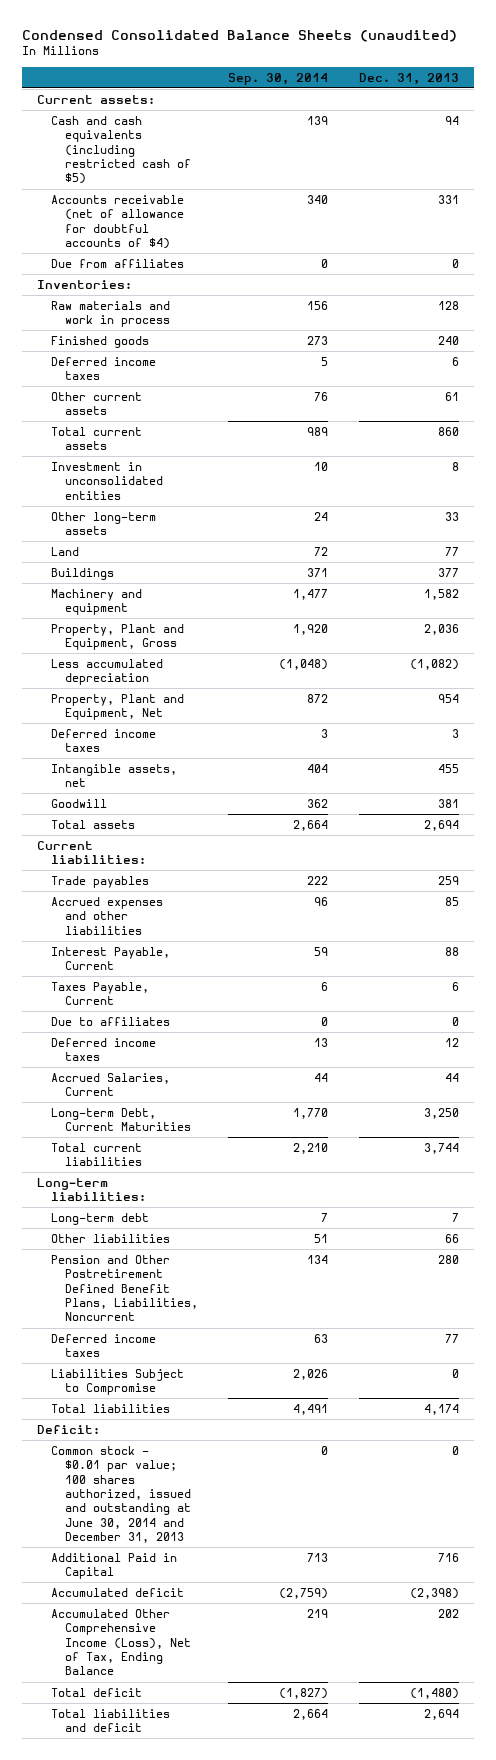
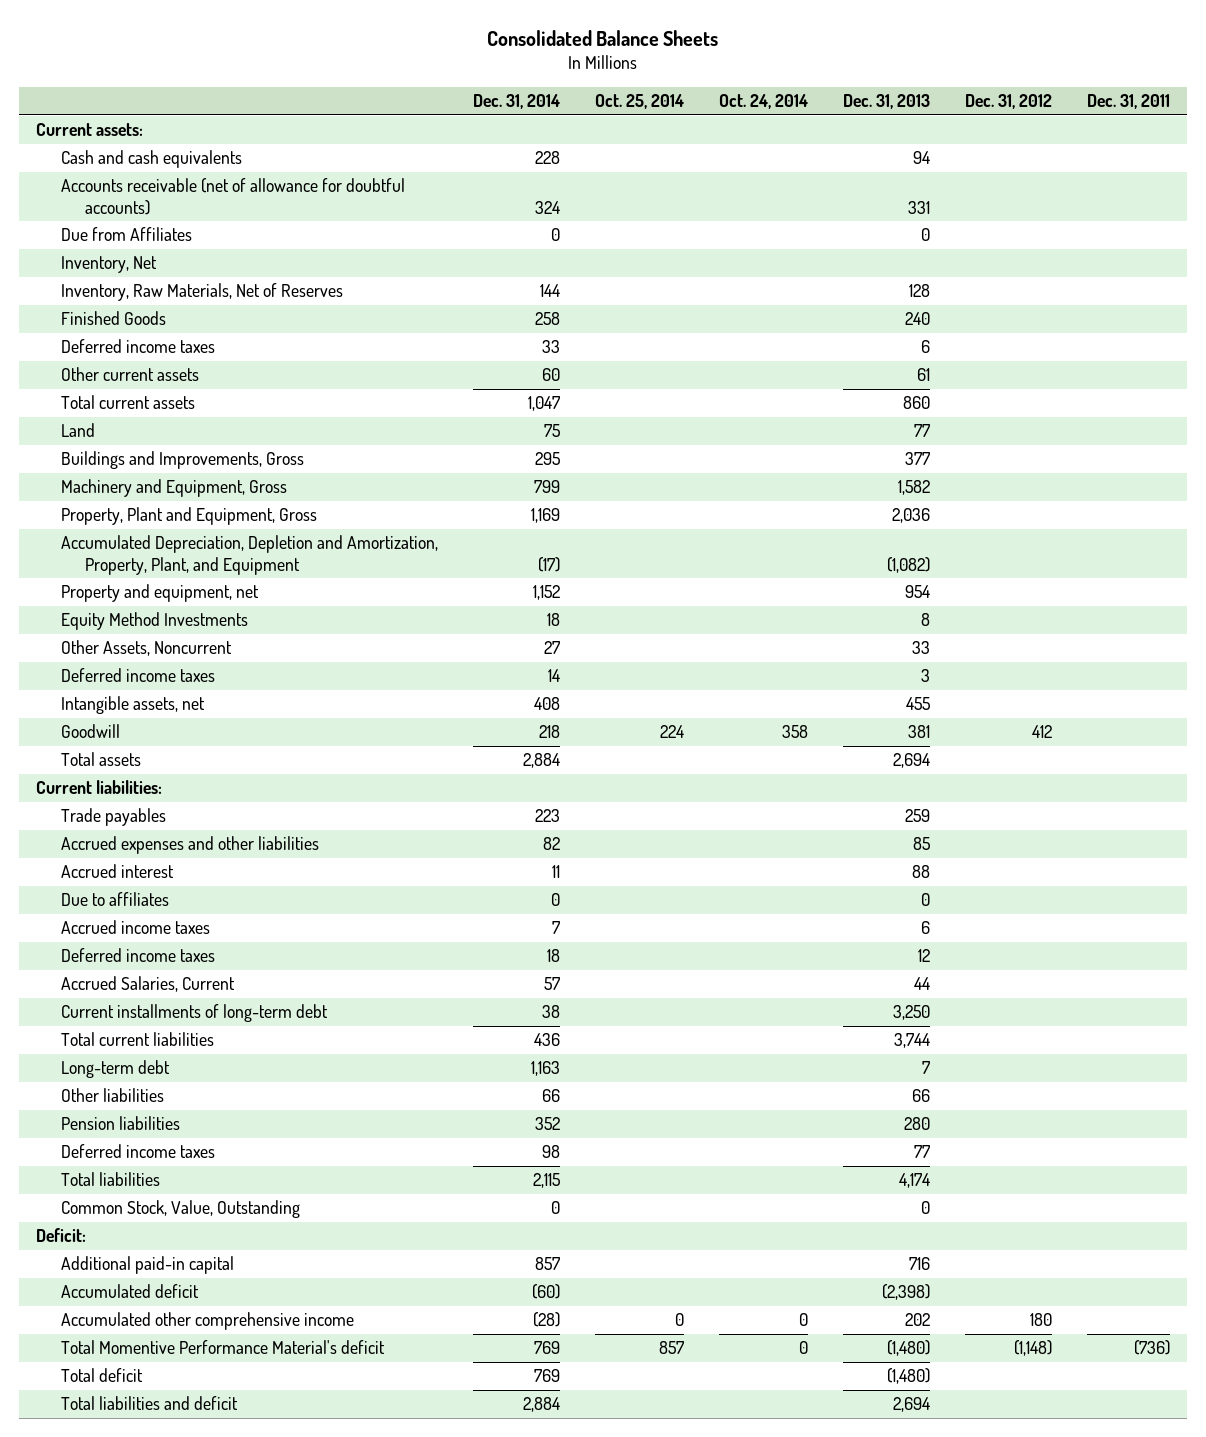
[22,29,458,42] Condensed Consolidated Balance Sheets (unaudited) -> [486,29,718,46] Consolidated Balance Sheets
[228,72,329,85] Sep. 30, 2014 -> none
none -> [472,93,560,109] Dec. 31, 2014
none -> [594,93,684,109] Oct. 25, 2014
none -> [718,93,808,109] Oct. 24, 2014
none -> [964,93,1052,109] Dec. 31, 2012
none -> [1086,93,1170,109] Dec. 31, 2011
[37,279,133,289] Inventories: -> none
[51,115,192,185] Cash and cash equivalents (including restricted cash of $5) -> [60,150,242,169] Cash and cash equivalents
[51,194,185,250] Accounts receivable (net of allowance for doubtful accounts of $4) -> [60,178,405,215] Accounts receivable (net of allowance for doubtful accounts)
[51,258,185,268] Due from affiliates -> [60,227,192,242] Due from Affiliates
none -> [60,256,157,274] Inventory, Net
[51,300,171,328] Raw materials and work in process -> [60,283,343,302] Inventory, Raw Materials, Net of Reserves
[51,335,150,348] Finished goods -> [60,311,166,326] Finished Goods
[51,461,164,500] Investment in unconsolidated entities -> none
[51,511,157,536] Other long-term assets -> none
[51,567,115,580] Buildings -> [60,451,304,470] Buildings and Improvements, Gross
[51,588,143,616] Machinery and equipment -> [60,479,287,498] Machinery and Equipment, Gross
[51,658,164,686] Less accumulated depreciation -> [60,535,438,575] Accumulated Depreciation, Depletion and Amortization, Property, Plant, and Equipment
[51,693,185,721] Property, Plant and Equipment, Net -> [60,584,259,603] Property and equipment, net
none -> [60,612,248,631] Equity Method Investments
none -> [60,640,232,657] Other Assets, Noncurrent
[51,946,171,971] Interest Payable, Current -> none
[51,981,150,1006] Taxes Payable, Current -> none
none -> [60,864,174,879] Accrued interest
none -> [60,920,210,935] Accrued income taxes
[51,1107,192,1132] Long-term Debt, Current Maturities -> [60,1004,328,1023] Current installments of long-term debt
[37,1177,147,1202] Long-term liabilities: -> none
[51,1254,199,1322] Pension and Other Postretirement Defined Benefit Plans, Liabilities, Noncurrent -> none
none -> [60,1116,180,1131] Pension liabilities
[51,1368,185,1396] Liabilities Subject to Compromise -> none
none -> [60,1200,300,1219] Common Stock, Value, Outstanding
[51,1445,192,1544] Common stock - $0.01 par value; 100 shares authorized, issued and outstanding at June 30, 2014 and December 31, 2013 -> none
[51,1552,178,1580] Additional Paid in Capital -> [60,1256,234,1275] Additional paid-in capital
[51,1608,192,1676] Accumulated Other Comprehensive Income (Loss), Net of Tax, Ending Balance -> [60,1312,354,1331] Accumulated other comprehensive income
none -> [60,1340,385,1355] Total Momentive Performance Material's deficit

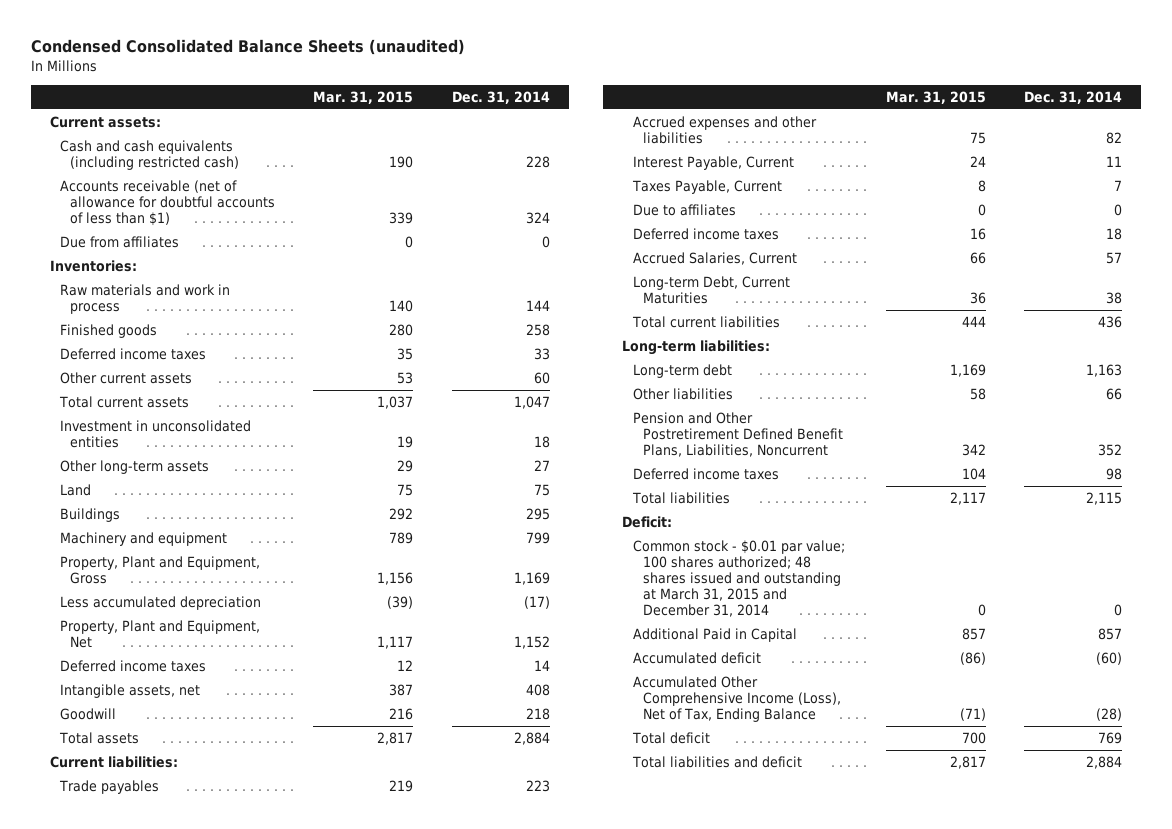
[486,29,718,46] Consolidated Balance Sheets -> [30,39,465,56] Condensed Consolidated Balance Sheets (unaudited)
[594,93,684,109] Oct. 25, 2014 -> none
[718,93,808,109] Oct. 24, 2014 -> none
[842,93,930,109] Dec. 31, 2013 -> none
[964,93,1052,109] Dec. 31, 2012 -> none
[1086,93,1170,109] Dec. 31, 2011 -> none
none -> [313,90,414,104] Mar. 31, 2015
[60,256,157,274] Inventory, Net -> none
[60,150,242,169] Cash and cash equivalents -> [59,140,240,171] Cash and cash equivalents (including restricted cash)
[60,178,405,215] Accounts receivable (net of allowance for doubtful accounts) -> [59,180,276,227] Accounts receivable (net of allowance for doubtful accounts of less than $1)
[60,227,192,242] Due from Affiliates -> [59,236,179,249] Due from affiliates
none -> [49,260,137,273] Inventories:
[60,283,343,302] Inventory, Raw Materials, Net of Reserves -> [59,284,230,315] Raw materials and work in process
[60,311,166,326] Finished Goods -> [59,324,157,339] Finished goods
none -> [59,420,251,449] Investment in unconsolidated entities
none -> [59,460,209,475] Other long-term assets
[60,451,304,470] Buildings and Improvements, Gross -> [59,508,120,523] Buildings
[60,479,287,498] Machinery and Equipment, Gross -> [59,532,227,547] Machinery and equipment
[60,612,248,631] Equity Method Investments -> none
[60,640,232,657] Other Assets, Noncurrent -> none
[60,535,438,575] Accumulated Depreciation, Depletion and Amortization, Property, Plant, and Equipment -> [59,596,261,611] Less accumulated depreciation
[60,584,259,603] Property and equipment, net -> [59,620,260,649] Property, Plant and Equipment, Net
[60,864,174,879] Accrued interest -> none
none -> [632,156,794,171] Interest Payable, Current
none -> [631,180,782,195] Taxes Payable, Current
[60,920,210,935] Accrued income taxes -> none
[60,1004,328,1023] Current installments of long-term debt -> [632,276,790,305] Long-term Debt, Current Maturities
none -> [622,340,771,356] Long-term liabilities:
[60,1116,180,1131] Pension liabilities -> [632,412,843,458] Pension and Other Postretirement Defined Benefit Plans, Liabilities, Noncurrent
[60,1200,300,1219] Common Stock, Value, Outstanding -> none
none -> [632,540,845,617] Common stock - $0.01 par value; 100 shares authorized; 48 shares issued and outstanding at March 31, 2015 and December 31, 2014
[60,1256,234,1275] Additional paid-in capital -> [632,628,797,643] Additional Paid in Capital
[60,1340,385,1355] Total Momentive Performance Material's deficit -> none
[60,1312,354,1331] Accumulated other comprehensive income -> [632,676,841,723] Accumulated Other Comprehensive Income (Loss), Net of Tax, Ending Balance

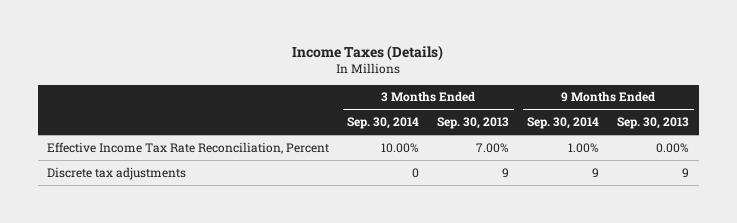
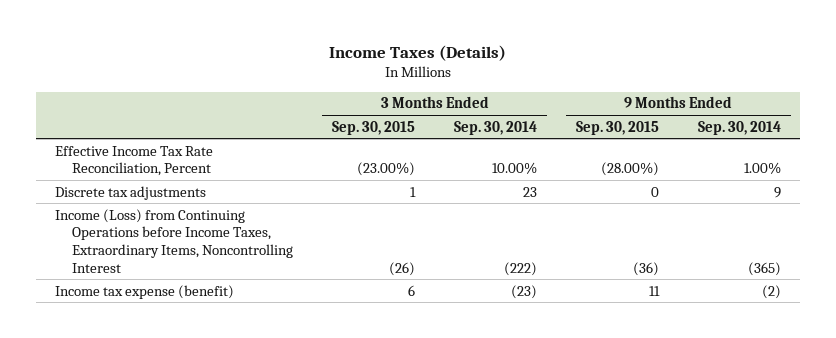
[437,117,510,130] Sep. 30, 2013 -> none
[617,117,690,130] Sep. 30, 2013 -> none
none -> [332,120,416,135] Sep. 30, 2015
none -> [575,120,659,135] Sep. 30, 2015
[412,167,420,178] 0 -> [523,186,538,197] 23
none -> [55,208,294,273] Income (Loss) from Continuing Operations before Income Taxes, Extraordinary Items, Noncontrolling Interest
none -> [55,284,235,299] Income tax expense (benefit)

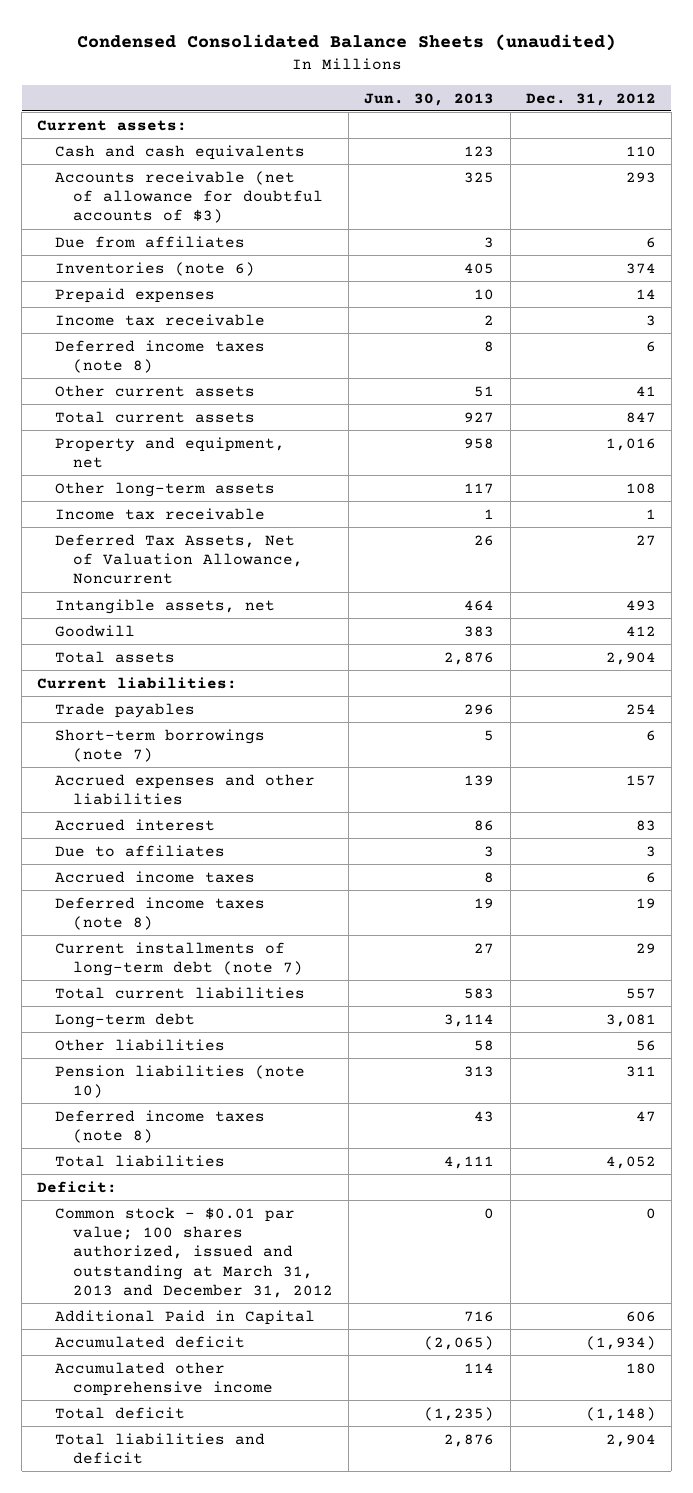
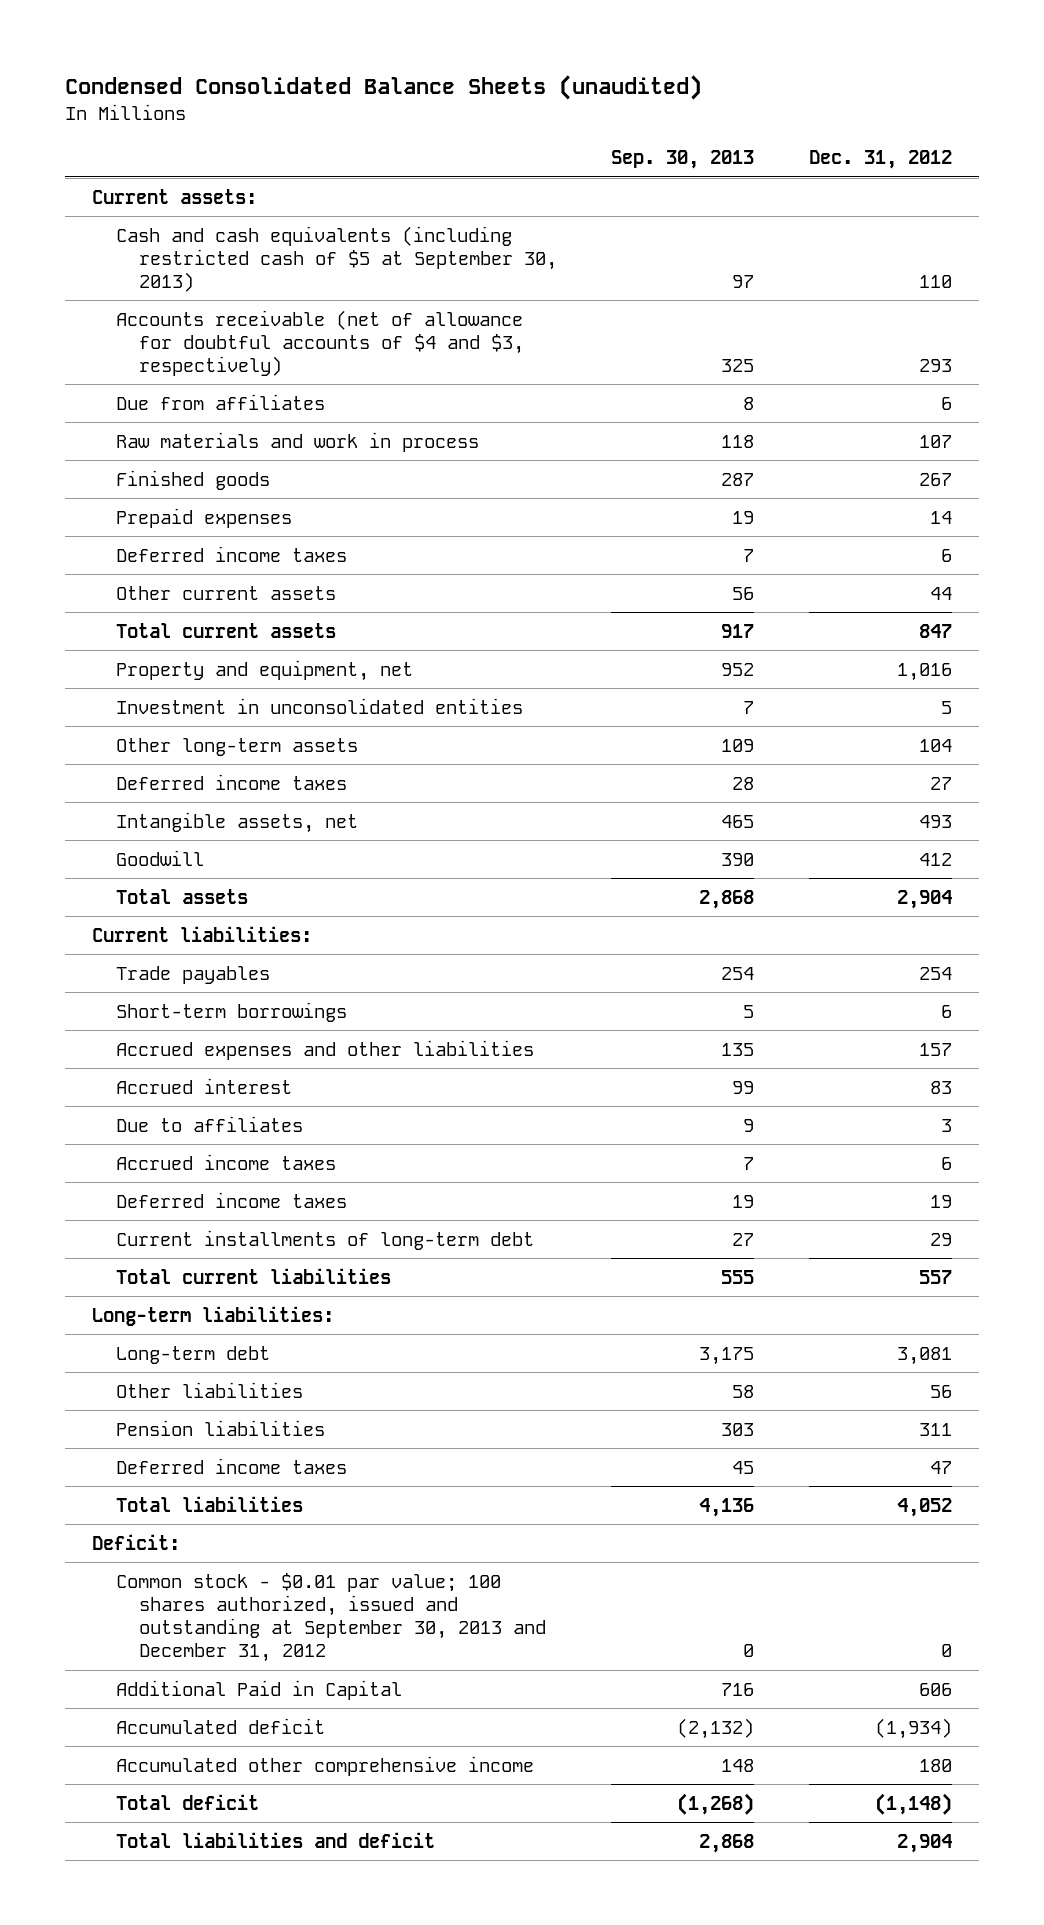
[364,92,495,106] Jun. 30, 2013 -> none
none -> [611,150,755,170] Sep. 30, 2013
[55,144,306,160] Cash and cash equivalents -> [115,225,557,292] Cash and cash equivalents (including restricted cash of $5 at September 30, 2013)
[55,170,324,224] Accounts receivable (net of allowance for doubtful accounts of $3) -> [115,309,524,376] Accounts receivable (net of allowance for doubtful accounts of $4 and $3, respectively)
[55,261,256,276] Inventories (note 6) -> none
none -> [115,431,479,452] Raw materials and work in process
none -> [115,469,270,490] Finished goods
[55,313,266,326] Income tax receivable -> none
[55,339,266,374] Deferred income taxes (note 8) -> [115,545,347,562] Deferred income taxes
[635,385,656,396] 41 -> [929,586,952,600] 44
[55,507,266,520] Income tax receivable -> none
none -> [115,697,523,714] Investment in unconsolidated entities
[625,482,656,494] 108 -> [918,738,952,752] 104
[55,533,304,585] Deferred Tax Assets, Net of Valuation Allowance, Noncurrent -> [115,773,347,790] Deferred income taxes
[55,728,266,763] Short-term borrowings (note 7) -> [115,1001,347,1022] Short-term borrowings
[55,896,266,931] Deferred income taxes (note 8) -> [115,1191,347,1208] Deferred income taxes
[55,941,304,977] Current installments of long-term debt (note 7) -> [115,1229,534,1250] Current installments of long-term debt
none -> [92,1305,335,1326] Long-term liabilities:
[55,1064,306,1099] Pension liabilities (note 10) -> [115,1419,325,1436] Pension liabilities
[55,1109,266,1144] Deferred income taxes (note 8) -> [115,1457,347,1474] Deferred income taxes
[55,1206,334,1298] Common stock - $0.01 par value; 100 shares authorized, issued and outstanding at March 31, 2013 and December 31, 2012 -> [115,1572,546,1663] Common stock - $0.01 par value; 100 shares authorized, issued and outstanding at September 30, 2013 and December 31, 2012

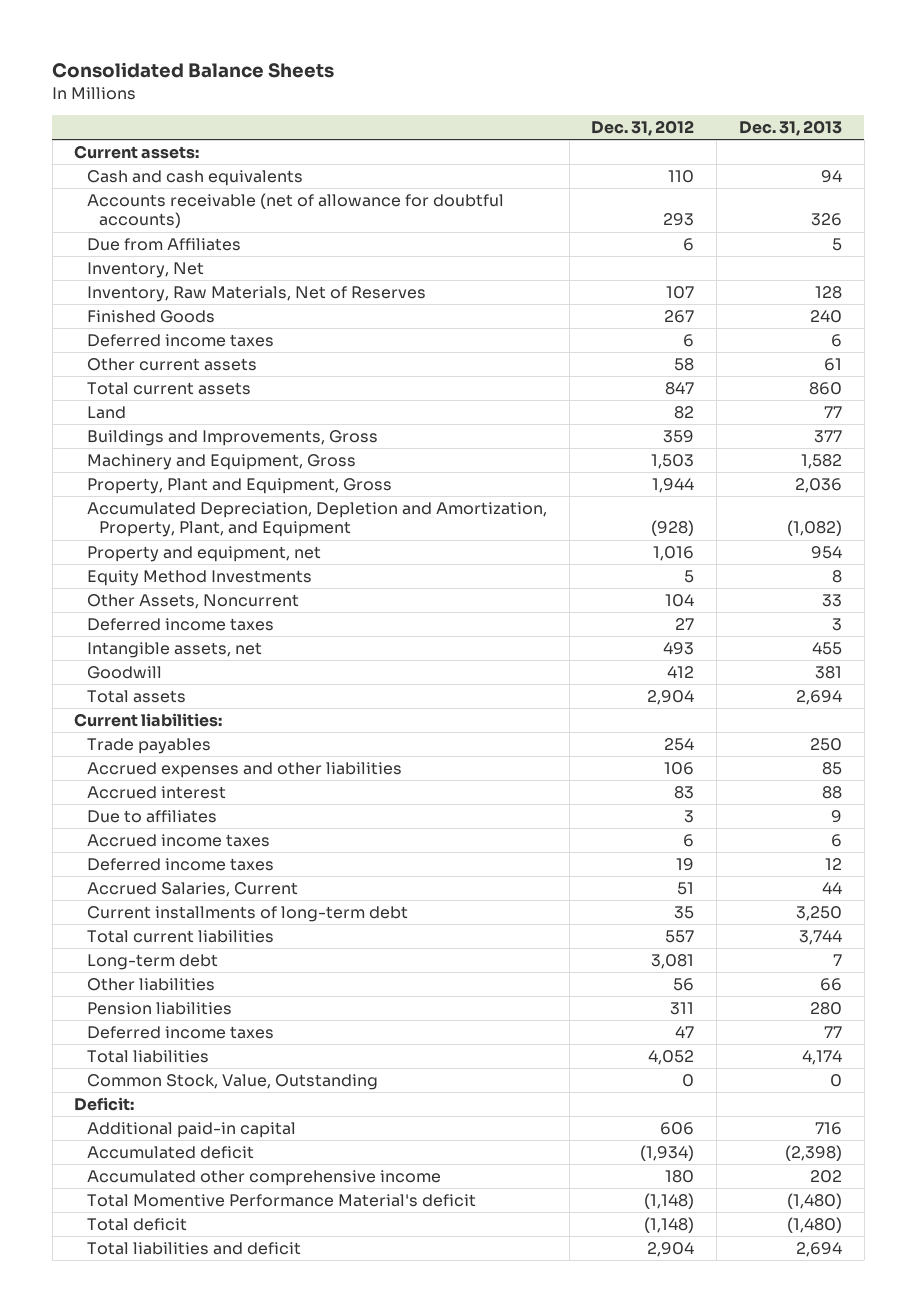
[65,75,703,101] Condensed Consolidated Balance Sheets (unaudited) -> [52,61,335,78] Consolidated Balance Sheets
[611,150,755,170] Sep. 30, 2013 -> none
none -> [738,119,842,136] Dec. 31, 2013
[115,431,479,452] Raw materials and work in process -> none
[115,507,292,528] Prepaid expenses -> none
[115,225,557,292] Cash and cash equivalents (including restricted cash of $5 at September 30, 2013) -> [86,170,303,187] Cash and cash equivalents
[115,309,524,376] Accounts receivable (net of allowance for doubtful accounts of $4 and $3, respectively) -> [86,193,504,229] Accounts receivable (net of allowance for doubtful accounts)
[115,393,325,410] Due from affiliates -> [86,238,241,252] Due from Affiliates
none -> [86,262,204,279] Inventory, Net
none -> [86,286,426,303] Inventory, Raw Materials, Net of Reserves
[115,469,270,490] Finished goods -> [86,310,215,324] Finished Goods
[929,586,952,600] 44 -> [674,358,695,372] 58
none -> [86,406,126,420] Land
none -> [86,430,378,447] Buildings and Improvements, Gross
none -> [86,454,356,471] Machinery and Equipment, Gross
none -> [86,478,392,495] Property, Plant and Equipment, Gross
none -> [86,502,547,538] Accumulated Depreciation, Depletion and Amortization, Property, Plant, and Equipment
[115,697,523,714] Investment in unconsolidated entities -> [86,570,312,587] Equity Method Investments
[115,737,358,756] Other long-term assets -> [86,594,299,610] Other Assets, Noncurrent
[115,1001,347,1022] Short-term borrowings -> none
[918,1042,952,1056] 157 -> [664,762,695,776] 106
none -> [86,882,298,898] Accrued Salaries, Current
[929,1232,952,1246] 29 -> [674,906,695,920] 35
[92,1305,335,1326] Long-term liabilities: -> none
none -> [86,1074,378,1091] Common Stock, Value, Outstanding
[115,1572,546,1663] Common stock - $0.01 par value; 100 shares authorized, issued and outstanding at September 30, 2013 and December 31, 2012 -> none
[115,1679,402,1700] Additional Paid in Capital -> [86,1122,296,1139] Additional paid-in capital
none -> [86,1194,476,1208] Total Momentive Performance Material's deficit

